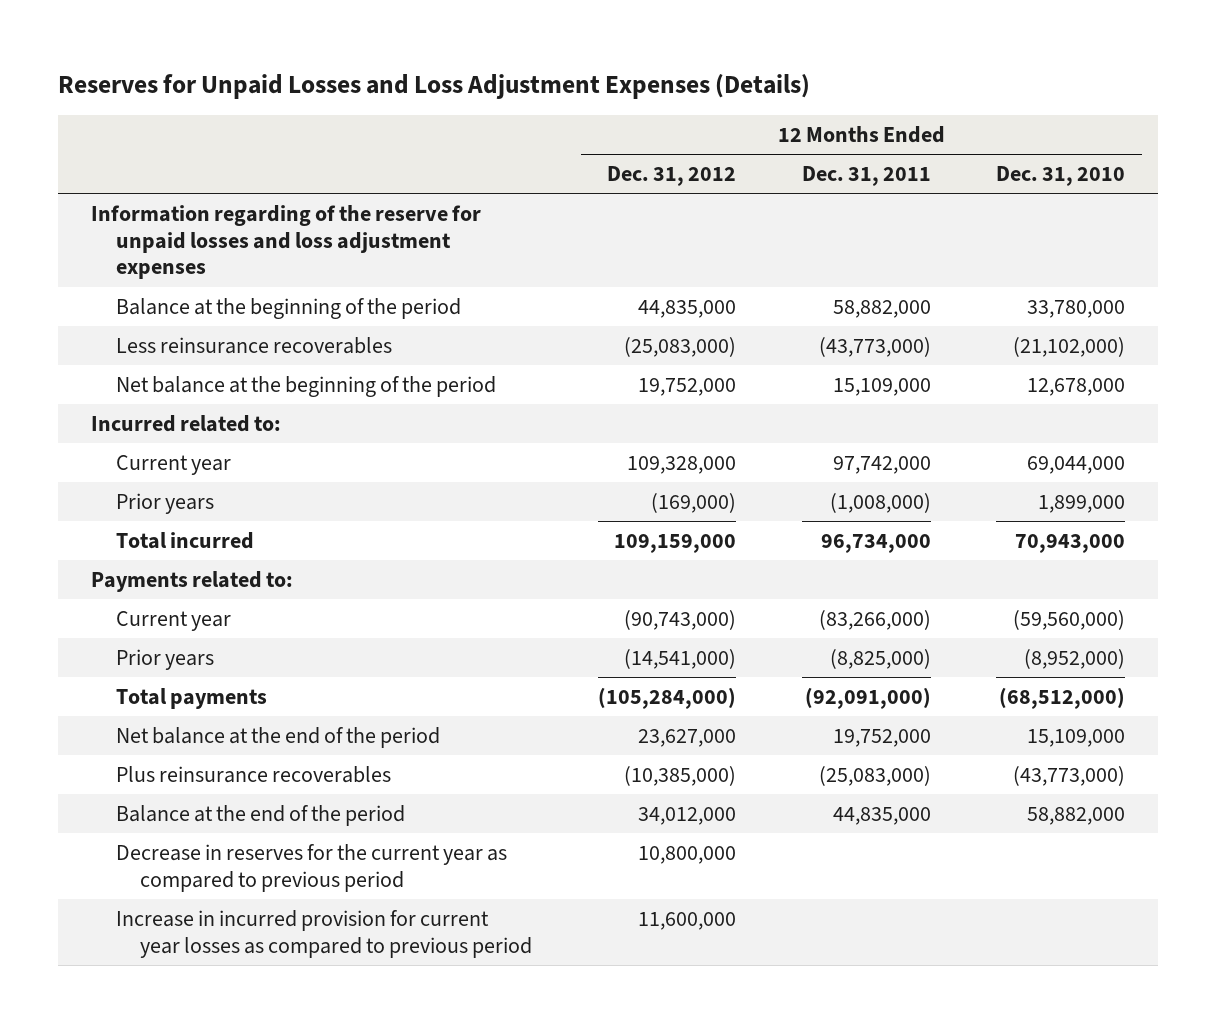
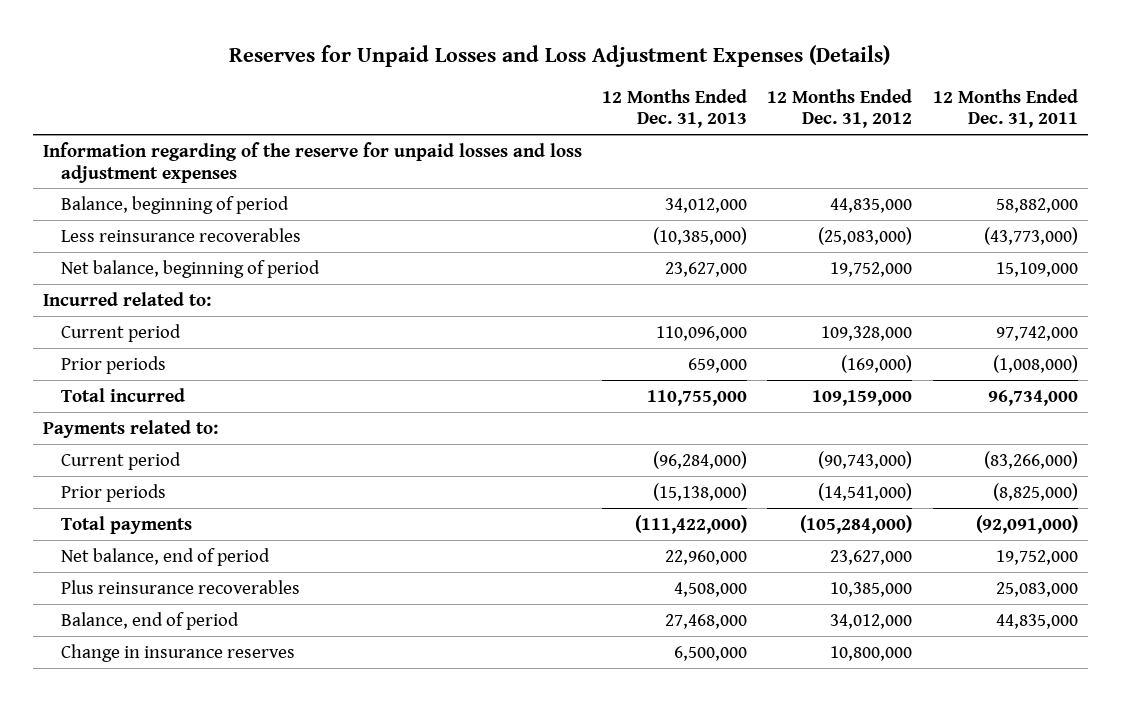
[996,166,1126,187] Dec. 31, 2010 -> none
none -> [602,88,748,129] 12 Months Ended Dec. 31, 2013
[115,297,461,319] Balance at the beginning of the period -> [60,195,289,214] Balance, beginning of period
[115,375,496,397] Net balance at the beginning of the period -> [60,259,320,278] Net balance, beginning of period
[115,454,231,475] Current year -> [60,323,181,342] Current period
[115,492,214,514] Prior years -> [60,355,166,374] Prior periods
[115,610,231,631] Current year -> [60,451,181,470] Current period
[115,648,214,670] Prior years -> [60,483,166,502] Prior periods
[115,843,507,892] Decrease in reserves for the current year as compared to previous period -> none
[115,909,533,958] Increase in incurred provision for current year losses as compared to previous period -> none
[115,726,440,748] Net balance at the end of the period -> [60,547,270,566] Net balance, end of period
[623,765,736,786] (10,385,000) -> [830,581,913,597] 10,385,000
[818,765,931,786] (25,083,000) -> [995,581,1078,597] 25,083,000
[115,804,405,826] Balance at the end of the period -> [60,611,239,630] Balance, end of period
none -> [60,643,295,662] Change in insurance reserves

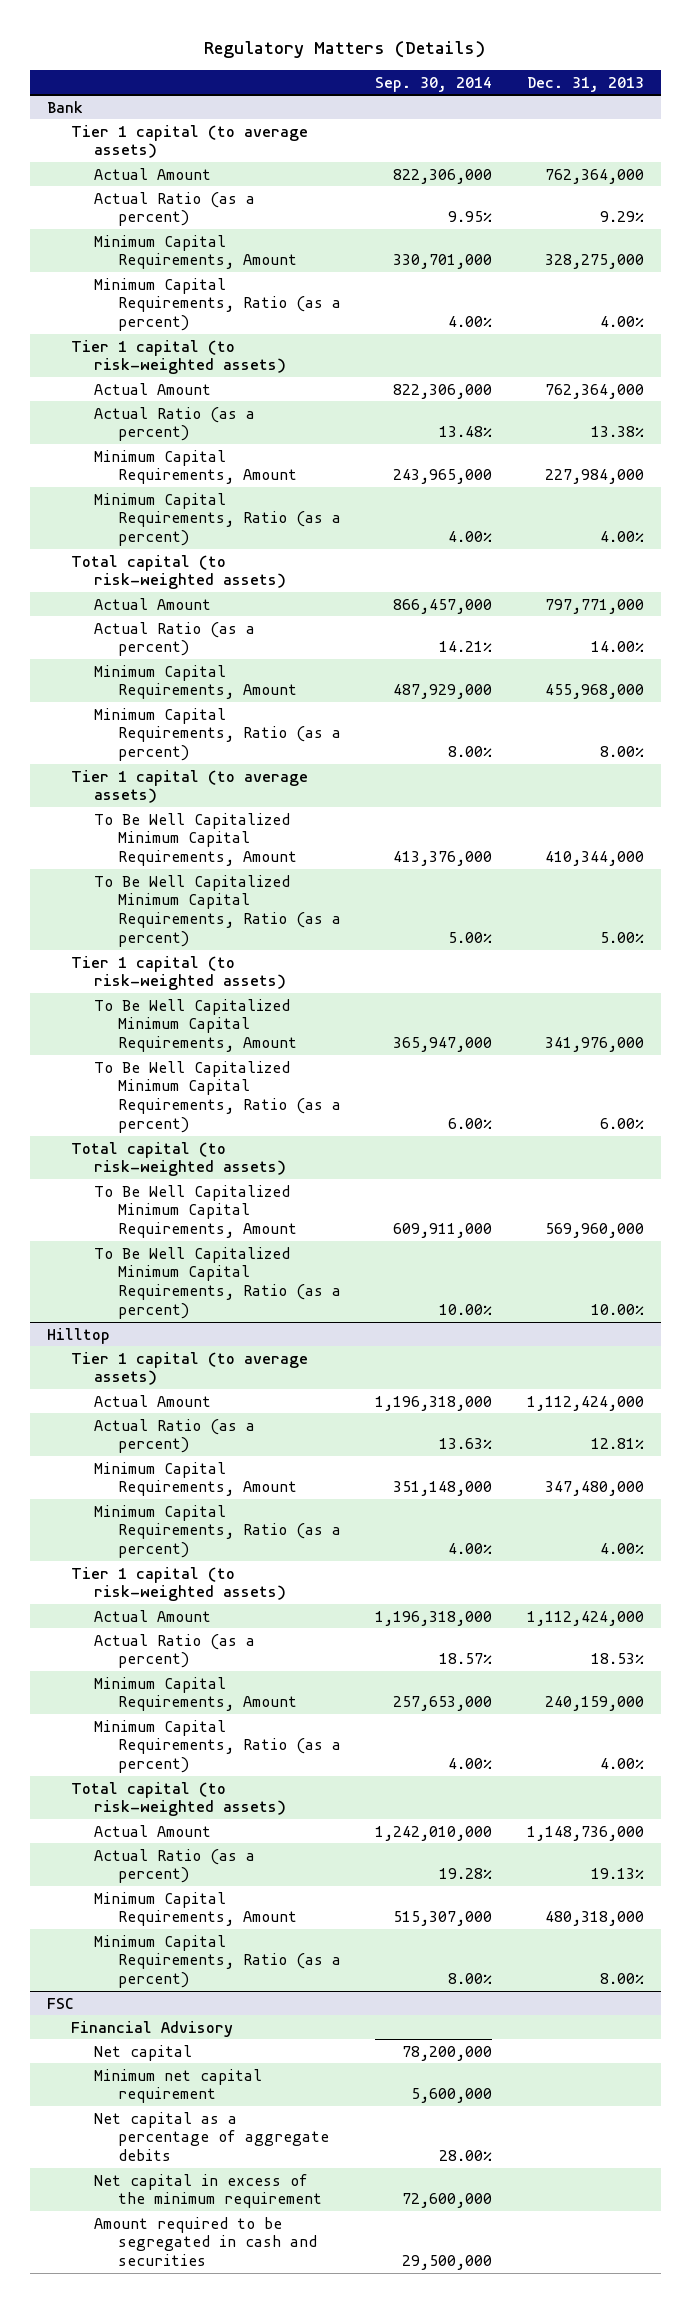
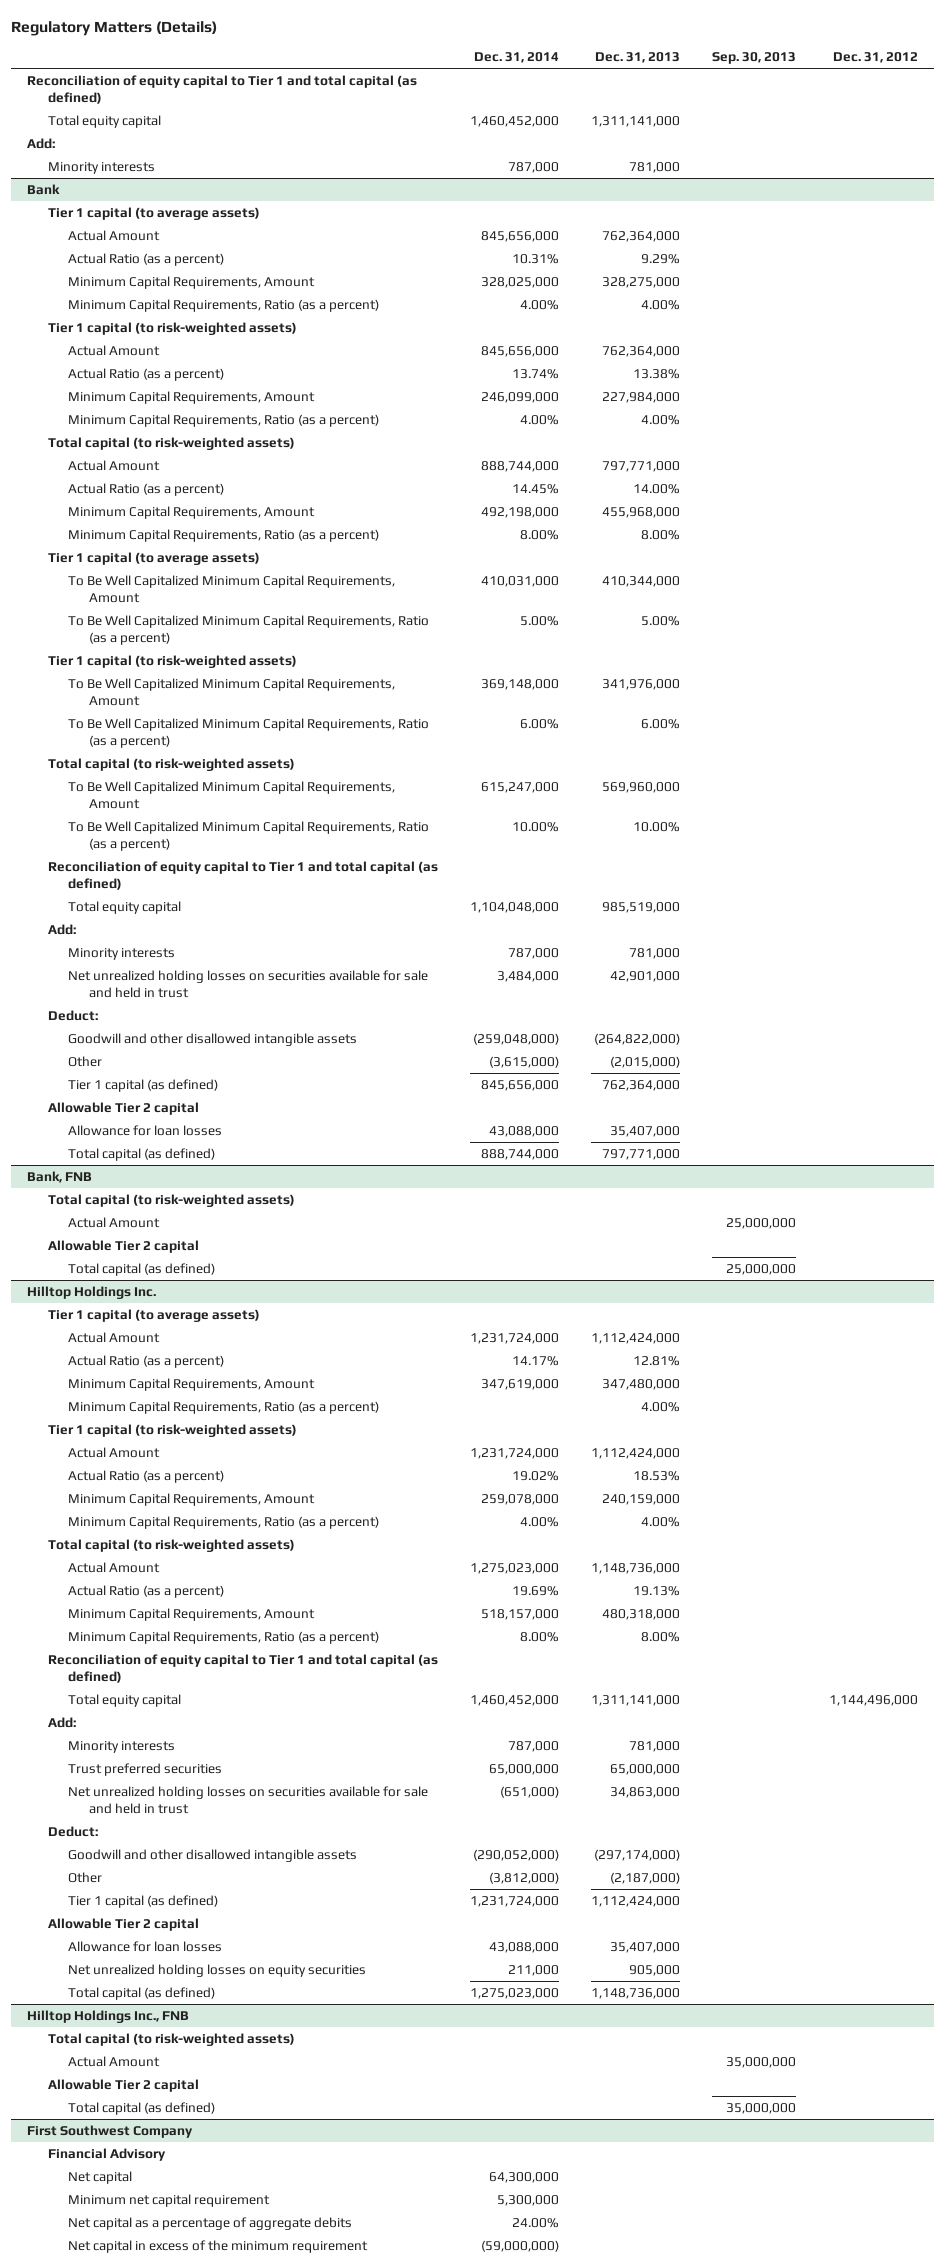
[375,76,493,92] Sep. 30, 2014 -> none
none -> [474,51,560,63] Dec. 31, 2014
none -> [712,51,797,64] Sep. 30, 2013
none -> [832,51,918,63] Dec. 31, 2012
none -> [27,74,418,104] Reconciliation of equity capital to Tier 1 and total capital (as defined)
none -> [47,114,161,128] Total equity capital
none -> [27,137,56,149] Add:
none -> [47,161,155,174] Minority interests
[47,1327,111,1344] Hilltop -> none
none -> [47,860,438,890] Reconciliation of equity capital to Tier 1 and total capital (as defined)
none -> [68,900,182,914] Total equity capital
none -> [47,923,76,935] Add:
none -> [68,947,176,960] Minority interests
none -> [68,969,429,998] Net unrealized holding losses on securities available for sale and held in trust
none -> [47,1009,98,1021] Deduct:
none -> [68,1032,358,1046] Goodwill and other disallowed intangible assets
none -> [68,1055,103,1067] Other
none -> [68,1078,219,1092] Tier 1 capital (as defined)
none -> [47,1101,199,1115] Allowable Tier 2 capital
none -> [68,1124,223,1136] Allowance for loan losses
none -> [68,1147,216,1161] Total capital (as defined)
none -> [27,1170,93,1183] Bank, FNB
none -> [47,1193,295,1207] Total capital (to risk-weighted assets)
none -> [68,1216,161,1228] Actual Amount
none -> [47,1239,199,1253] Allowable Tier 2 capital
none -> [68,1262,216,1276] Total capital (as defined)
none -> [27,1285,157,1299] Hilltop Holdings Inc.
[47,1997,75,2009] FSC -> none
none -> [47,1653,438,1683] Reconciliation of equity capital to Tier 1 and total capital (as defined)
none -> [68,1693,182,1707] Total equity capital
none -> [47,1716,76,1728] Add:
none -> [68,1740,176,1753] Minority interests
none -> [68,1762,223,1776] Trust preferred securities
none -> [68,1785,429,1814] Net unrealized holding losses on securities available for sale and held in trust
none -> [47,1825,98,1837] Deduct:
none -> [68,1848,358,1862] Goodwill and other disallowed intangible assets
none -> [68,1871,103,1883] Other
none -> [68,1894,219,1908] Tier 1 capital (as defined)
none -> [47,1917,199,1931] Allowable Tier 2 capital
none -> [68,1940,223,1952] Allowance for loan losses
none -> [68,1963,367,1977] Net unrealized holding losses on equity securities
none -> [68,1986,216,2000] Total capital (as defined)
none -> [27,2009,190,2023] Hilltop Holdings Inc., FNB
none -> [47,2032,295,2046] Total capital (to risk-weighted assets)
none -> [68,2055,161,2067] Actual Amount
none -> [47,2078,199,2092] Allowable Tier 2 capital
none -> [68,2101,216,2115] Total capital (as defined)
none -> [27,2124,194,2138] First Southwest Company
[94,2216,318,2267] Amount required to be segregated in cash and securities -> none

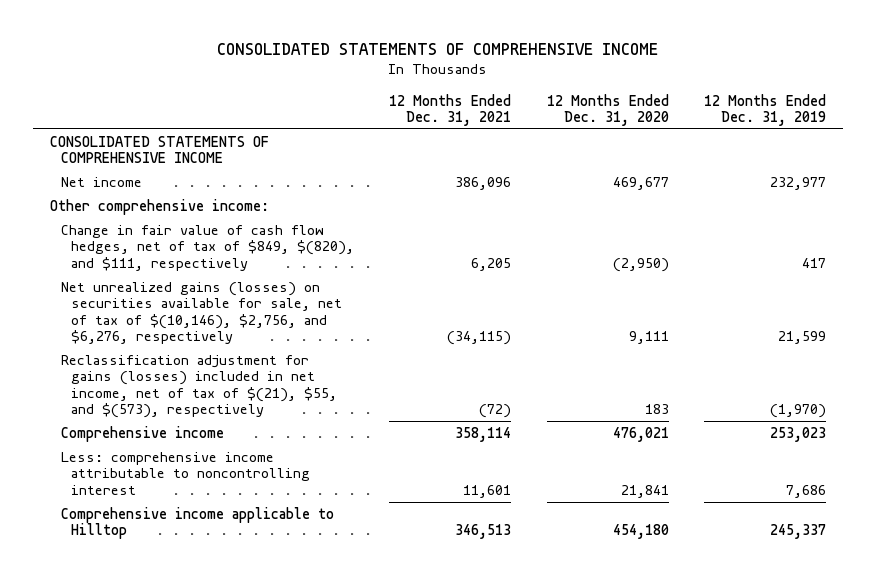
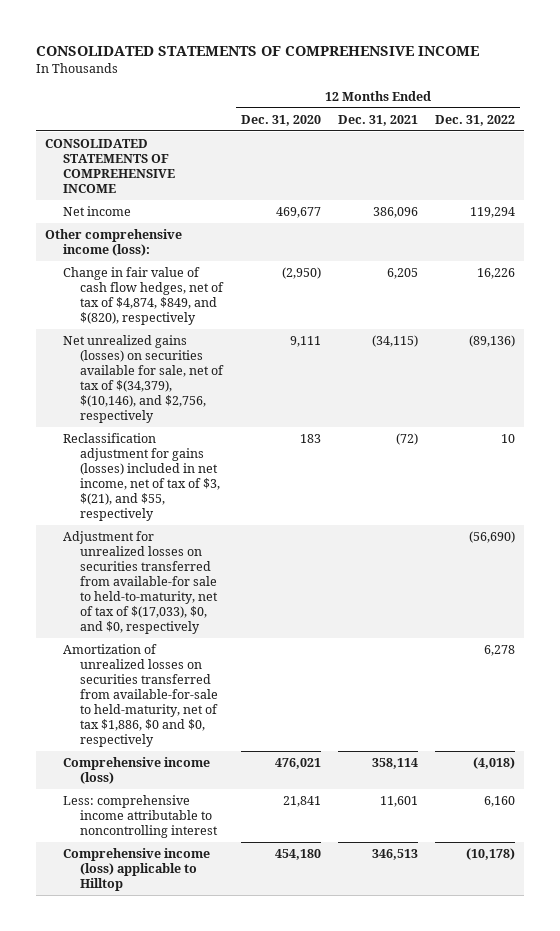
[703,93,826,127] 12 Months Ended Dec. 31, 2019 -> none
none -> [435,114,516,126] Dec. 31, 2022
[50,198,270,215] Other comprehensive income: -> [45,228,183,256] Other comprehensive income (loss):
[60,224,355,271] Change in fair value of cash flow hedges, net of tax of $849, $(820), and $111, respectively -> [62,266,225,326] Change in fair value of cash flow hedges, net of tax of $4,874, $849, and $(820), respectively
[60,281,343,345] Net unrealized gains (losses) on securities available for sale, net of tax of $(10,146), $2,756, and $6,276, respectively -> [62,334,225,424] Net unrealized gains (losses) on securities available for sale, net of tax of $(34,379), $(10,146), and $2,756, respectively
[60,354,338,419] Reclassification adjustment for gains (losses) included in net income, net of tax of $(21), $55, and $(573), respectively -> [62,432,221,522] Reclassification adjustment for gains (losses) included in net income, net of tax of $3, $(21), and $55, respectively
none -> [62,530,219,635] Adjustment for unrealized losses on securities transferred from available-for sale to held-to-maturity, net of tax of $(17,033), $0, and $0, respectively
none -> [62,643,219,748] Amortization of unrealized losses on securities transferred from available-for-sale to held-maturity, net of tax $1,886, $0 and $0, respectively
[60,425,224,442] Comprehensive income -> [62,756,210,784] Comprehensive income (loss)
[60,506,334,540] Comprehensive income applicable to Hilltop -> [62,847,210,891] Comprehensive income (loss) applicable to Hilltop

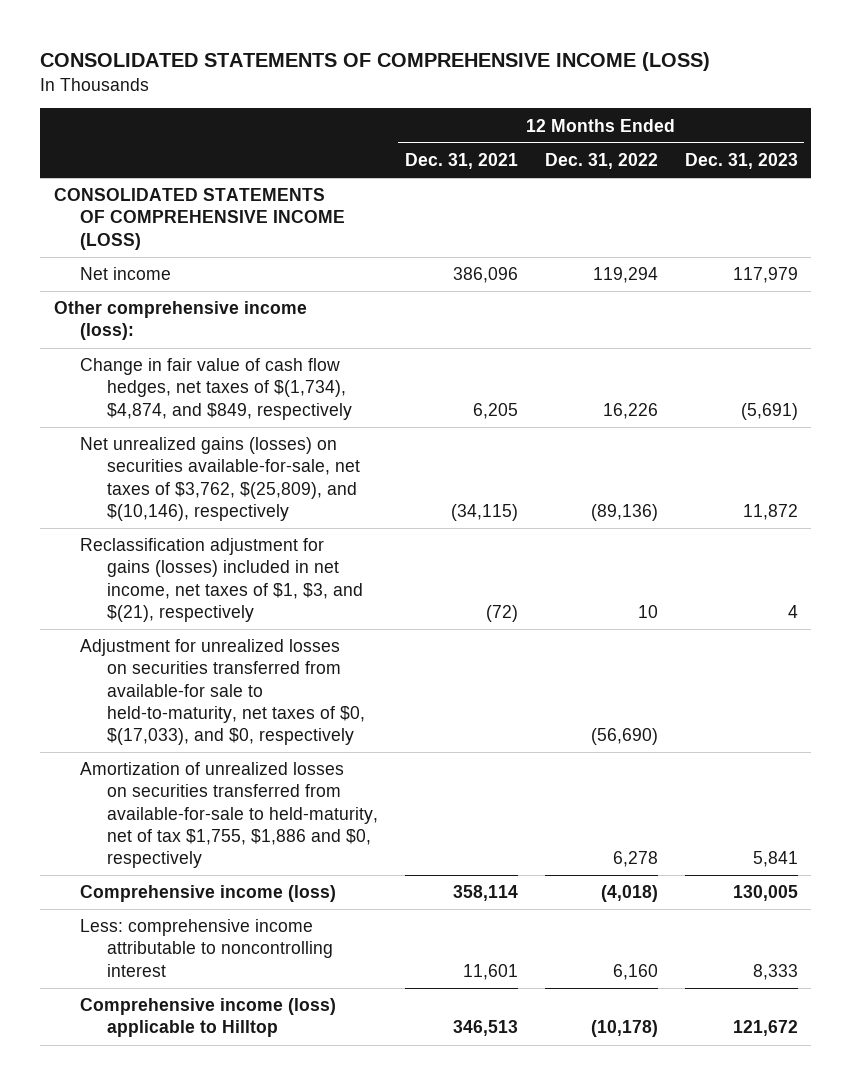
[36,45,480,56] CONSOLIDATED STATEMENTS OF COMPREHENSIVE INCOME -> [40,52,711,72] CONSOLIDATED STATEMENTS OF COMPREHENSIVE INCOME (LOSS)
[240,114,321,126] Dec. 31, 2020 -> none
none -> [684,153,798,170] Dec. 31, 2023
[45,138,175,194] CONSOLIDATED STATEMENTS OF COMPREHENSIVE INCOME -> [53,188,346,250] CONSOLIDATED STATEMENTS OF COMPREHENSIVE INCOME (LOSS)
[62,266,225,326] Change in fair value of cash flow hedges, net of tax of $4,874, $849, and $(820), respectively -> [80,358,352,420] Change in fair value of cash flow hedges, net taxes of $(1,734), $4,874, and $849, respectively
[62,334,225,424] Net unrealized gains (losses) on securities available for sale, net of tax of $(34,379), $(10,146), and $2,756, respectively -> [80,437,360,521] Net unrealized gains (losses) on securities available-for-sale, net taxes of $3,762, $(25,809), and $(10,146), respectively
[62,432,221,522] Reclassification adjustment for gains (losses) included in net income, net of tax of $3, $(21), and $55, respectively -> [80,538,363,622] Reclassification adjustment for gains (losses) included in net income, net taxes of $1, $3, and $(21), respectively
[62,530,219,635] Adjustment for unrealized losses on securities transferred from available-for sale to held-to-maturity, net of tax of $(17,033), $0, and $0, respectively -> [80,639,365,745] Adjustment for unrealized losses on securities transferred from available-for sale to held-to-maturity, net taxes of $0, $(17,033), and $0, respectively
[62,643,219,748] Amortization of unrealized losses on securities transferred from available-for-sale to held-maturity, net of tax $1,886, $0 and $0, respectively -> [80,762,378,868] Amortization of unrealized losses on securities transferred from available-for-sale to held-maturity, net of tax $1,755, $1,886 and $0, respectively

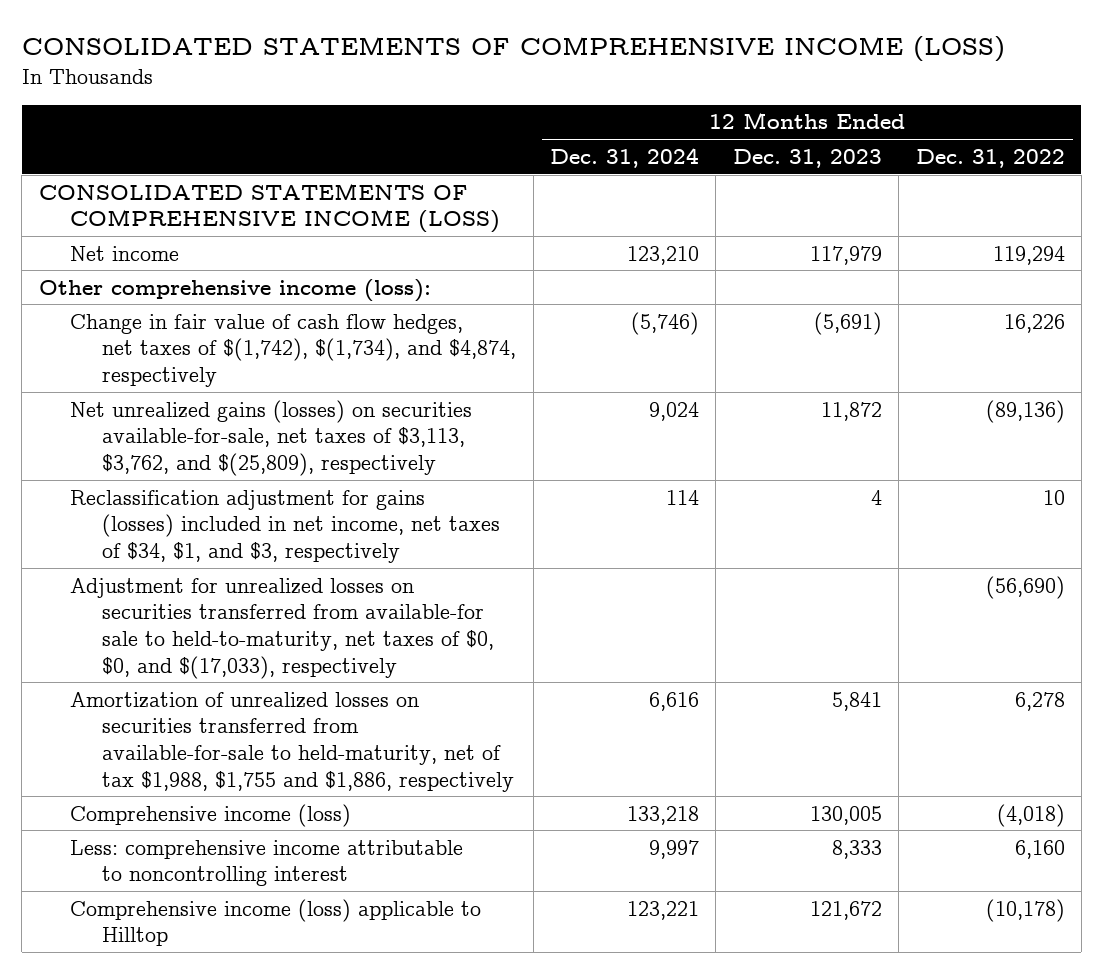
[404,153,518,170] Dec. 31, 2021 -> none
none -> [550,147,700,168] Dec. 31, 2024
[80,358,352,420] Change in fair value of cash flow hedges, net taxes of $(1,734), $4,874, and $849, respectively -> [70,313,517,387] Change in fair value of cash flow hedges, net taxes of $(1,742), $(1,734), and $4,874, respectively
[80,437,360,521] Net unrealized gains (losses) on securities available-for-sale, net taxes of $3,762, $(25,809), and $(10,146), respectively -> [70,399,473,476] Net unrealized gains (losses) on securities available-for-sale, net taxes of $3,113, $3,762, and $(25,809), respectively
[80,538,363,622] Reclassification adjustment for gains (losses) included in net income, net taxes of $1, $3, and $(21), respectively -> [70,489,501,563] Reclassification adjustment for gains (losses) included in net income, net taxes of $34, $1, and $3, respectively
[80,639,365,745] Adjustment for unrealized losses on securities transferred from available-for sale to held-to-maturity, net taxes of $0, $(17,033), and $0, respectively -> [70,577,495,679] Adjustment for unrealized losses on securities transferred from available-for sale to held-to-maturity, net taxes of $0, $0, and $(17,033), respectively
[80,762,378,868] Amortization of unrealized losses on securities transferred from available-for-sale to held-maturity, net of tax $1,755, $1,886 and $0, respectively -> [70,691,515,792] Amortization of unrealized losses on securities transferred from available-for-sale to held-maturity, net of tax $1,988, $1,755 and $1,886, respectively

